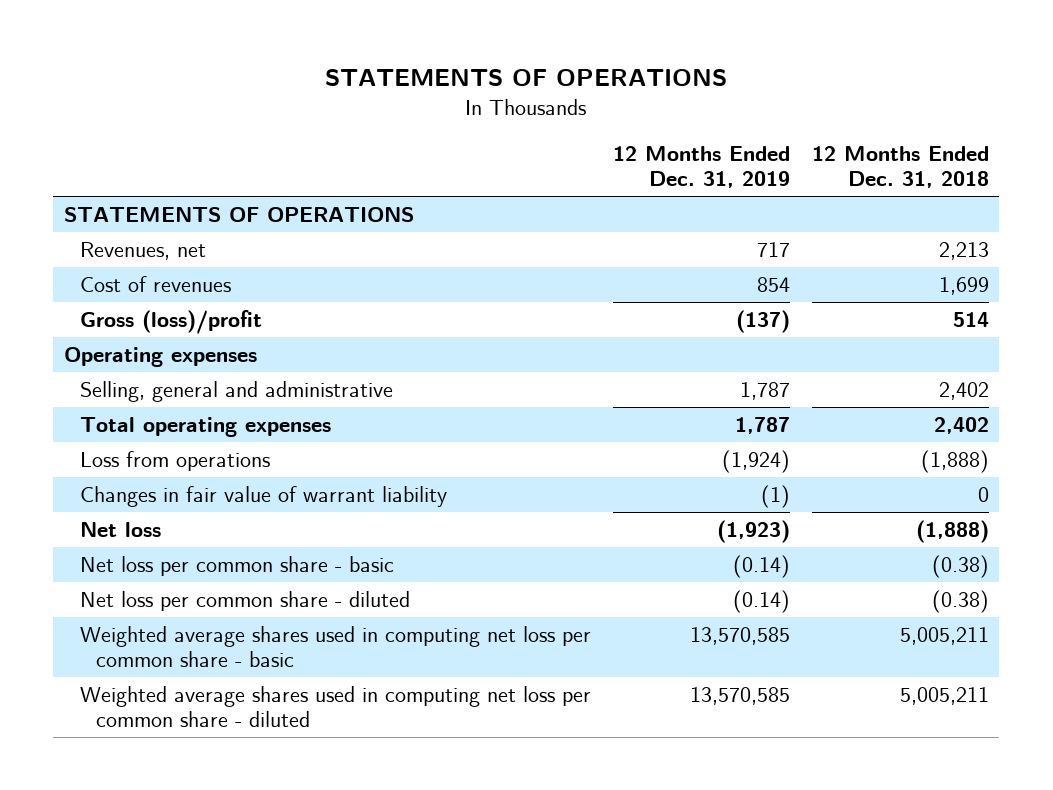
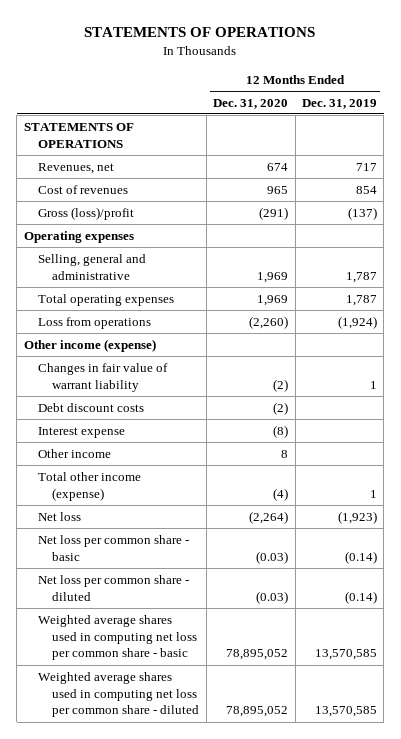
[811,146,989,189] 12 Months Ended Dec. 31, 2018 -> none
none -> [213,98,289,109] Dec. 31, 2020
none -> [23,338,156,352] Other income (expense)
[760,484,790,508] (1) -> [369,380,377,389] 1
none -> [37,402,144,412] Debt discount costs
none -> [37,426,125,438] Interest expense
none -> [37,448,111,458] Other income
none -> [37,471,141,501] Total other income (expense)

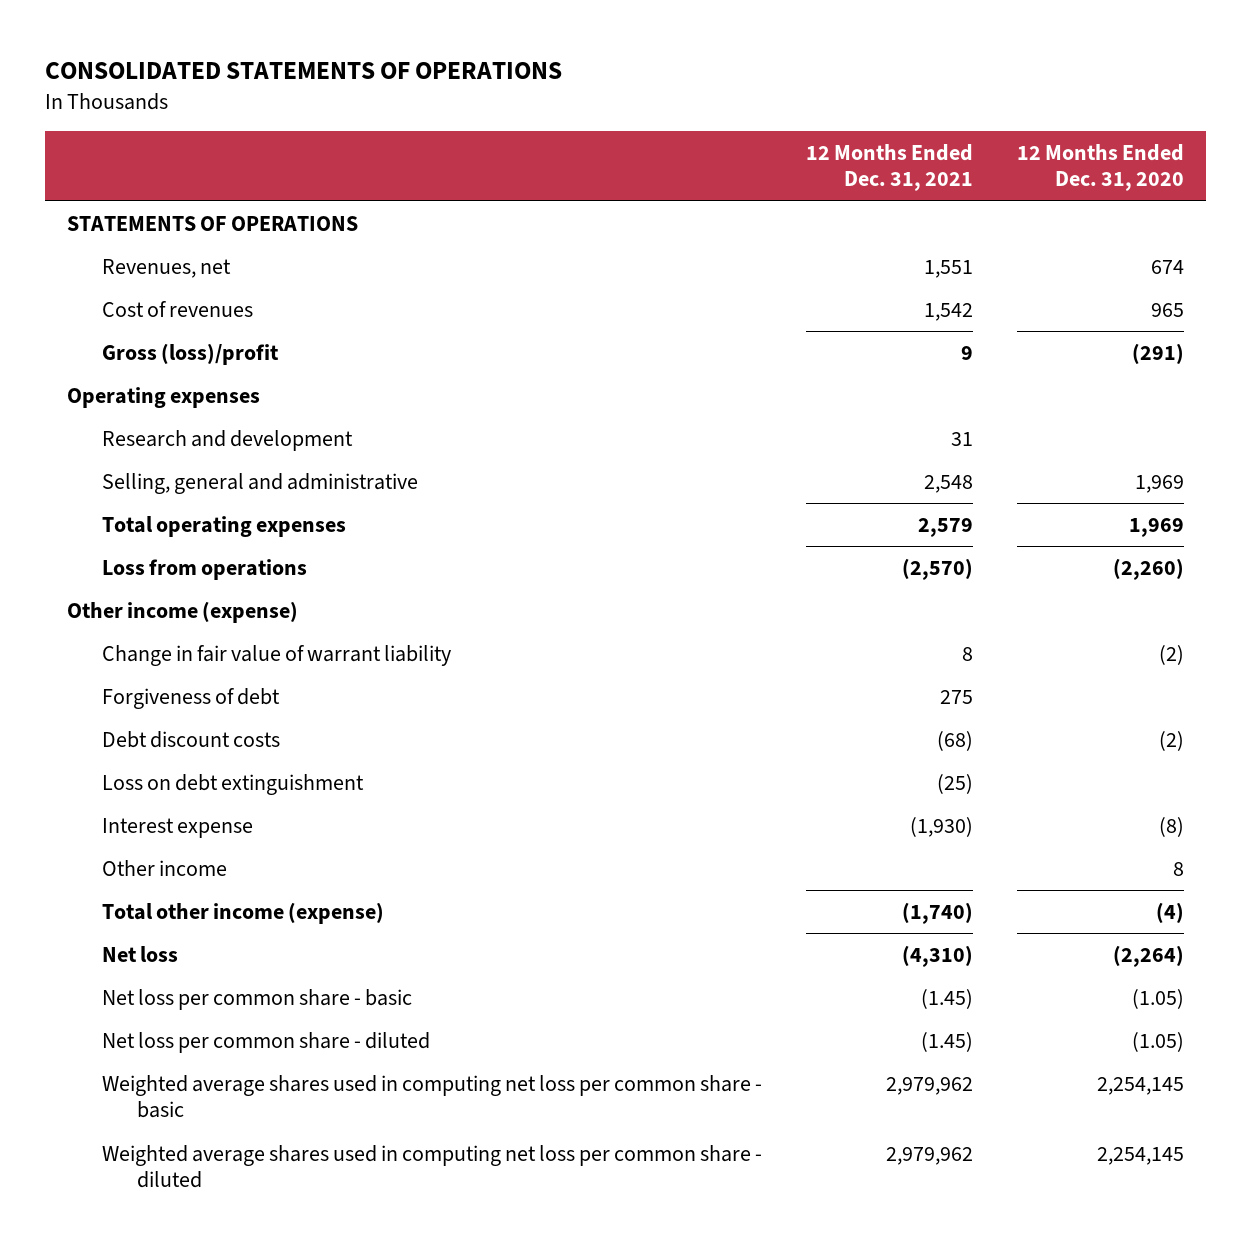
[84,27,316,38] STATEMENTS OF OPERATIONS -> [45,62,563,80] CONSOLIDATED STATEMENTS OF OPERATIONS
[301,98,377,109] Dec. 31, 2019 -> none
none -> [805,143,973,192] 12 Months Ended Dec. 31, 2021
none -> [101,429,353,451] Research and development
[37,362,168,392] Changes in fair value of warrant liability -> [101,644,451,666] Change in fair value of warrant liability
none -> [101,687,280,709] Forgiveness of debt
none -> [101,773,364,795] Loss on debt extinguishment
[256,550,289,564] (0.03) -> [1131,988,1184,1009] (1.05)
[256,590,289,604] (0.03) -> [1131,1031,1184,1052] (1.05)
[226,649,289,661] 78,895,052 -> [1096,1076,1184,1095] 2,254,145
[226,706,289,718] 78,895,052 -> [1096,1146,1184,1165] 2,254,145

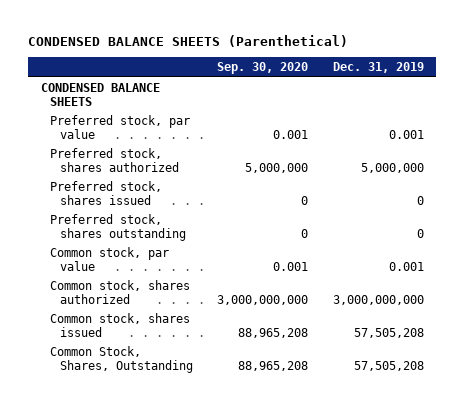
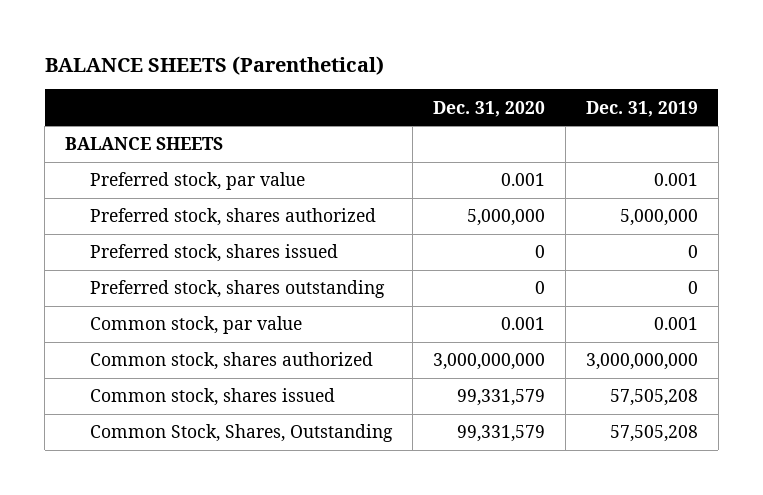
[28,35,349,48] CONDENSED BALANCE SHEETS (Parenthetical) -> [44,55,384,75] BALANCE SHEETS (Parenthetical)
[217,62,309,75] Sep. 30, 2020 -> none
none -> [432,100,545,117] Dec. 31, 2020
[40,82,160,106] CONDENSED BALANCE SHEETS -> [65,137,224,151] BALANCE SHEETS

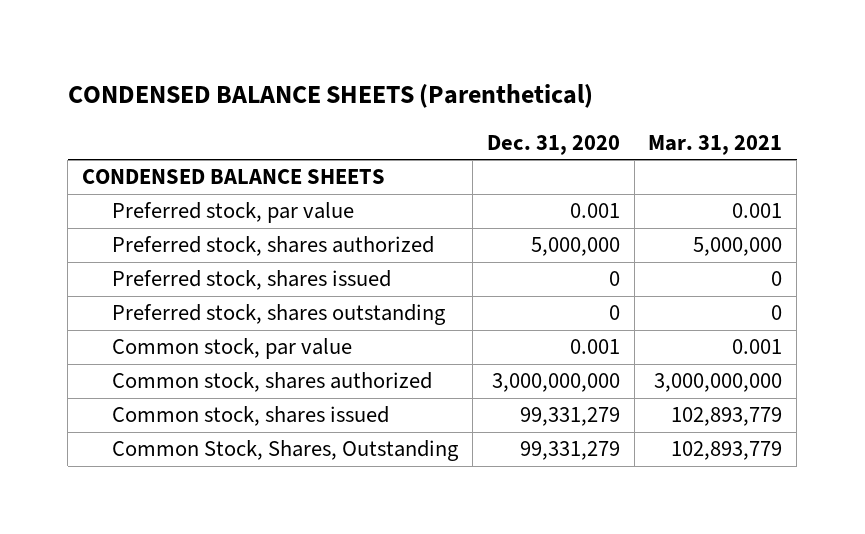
[44,55,384,75] BALANCE SHEETS (Parenthetical) -> [67,83,593,108] CONDENSED BALANCE SHEETS (Parenthetical)
[585,100,698,117] Dec. 31, 2019 -> none
none -> [648,134,783,155] Mar. 31, 2021
[65,137,224,151] BALANCE SHEETS -> [82,169,386,185] CONDENSED BALANCE SHEETS
[456,389,545,407] 99,331,579 -> [519,407,620,427] 99,331,279
[456,425,545,443] 99,331,579 -> [519,441,620,461] 99,331,279

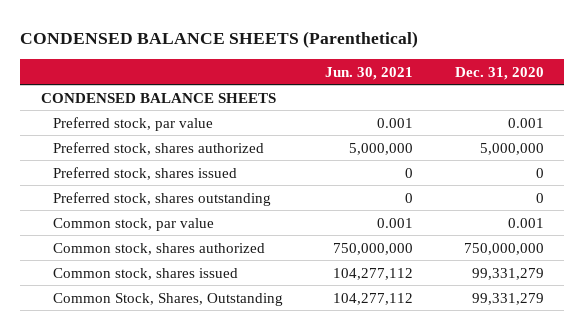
[648,134,783,155] Mar. 31, 2021 -> none
none -> [324,66,413,80] Jun. 30, 2021
[491,373,620,393] 3,000,000,000 -> [463,242,544,255] 750,000,000

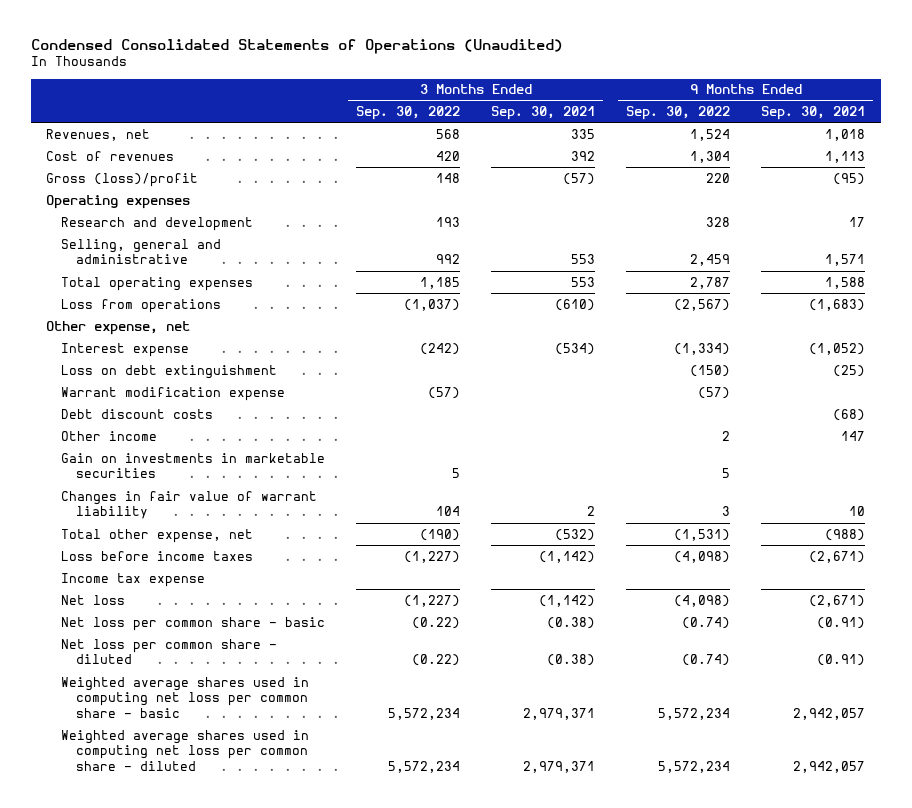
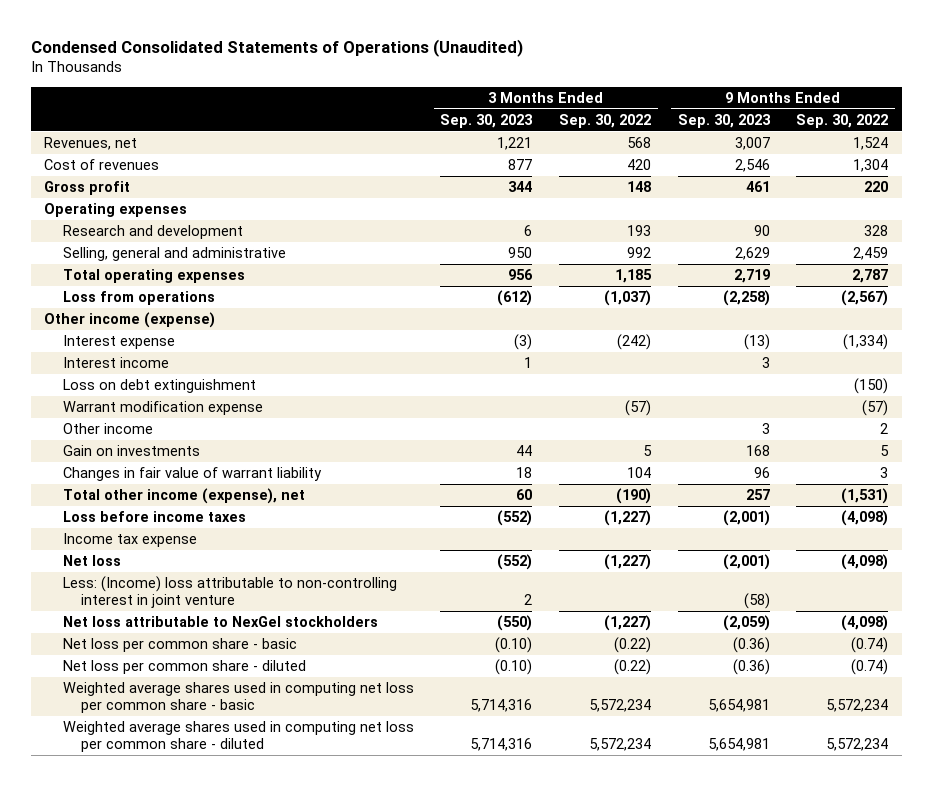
[491,106,596,121] Sep. 30, 2021 -> none
[761,106,866,121] Sep. 30, 2021 -> none
none -> [440,113,534,128] Sep. 30, 2023
none -> [677,113,771,128] Sep. 30, 2023
[46,172,199,187] Gross (loss)/profit -> [44,181,131,196] Gross profit
[46,320,191,335] Other expense, net -> [44,312,216,329] Other income (expense)
none -> [62,357,169,369] Interest income
[60,408,213,419] Debt discount costs -> none
[60,452,325,479] Gain on investments in marketable securities -> [62,445,200,457] Gain on investments
[60,528,253,543] Total other expense, net -> [62,488,305,505] Total other income (expense), net
none -> [62,576,397,608] Less: (Income) loss attributable to non-controlling interest in joint venture
none -> [62,616,378,628] Net loss attributable to NexGel stockholders

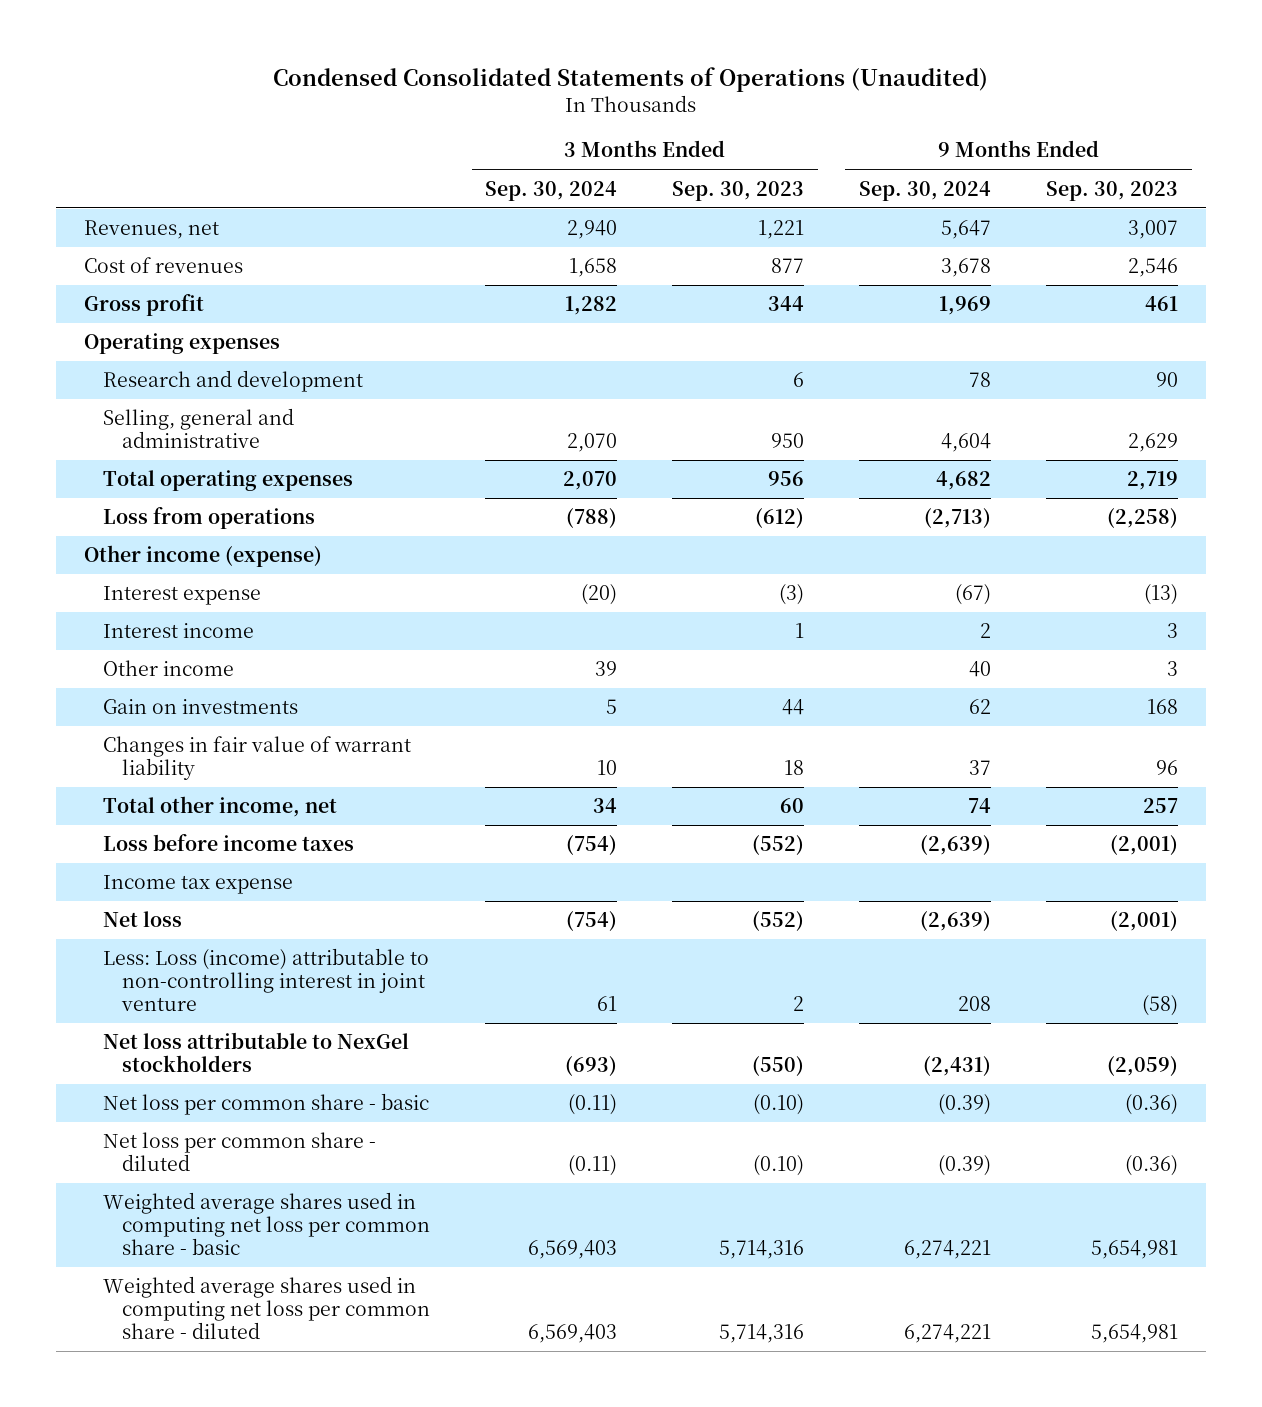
[559,113,652,128] Sep. 30, 2022 -> none
[796,113,889,128] Sep. 30, 2022 -> none
none -> [485,180,618,201] Sep. 30, 2024
none -> [859,180,992,201] Sep. 30, 2024
[62,379,256,394] Loss on debt extinguishment -> none
[62,401,263,416] Warrant modification expense -> none
[62,488,305,505] Total other income (expense), net -> [103,796,338,818] Total other income, net
[62,576,397,608] Less: (Income) loss attributable to non-controlling interest in joint venture -> [103,948,430,1011] Less: Loss (income) attributable to non-controlling interest in joint venture

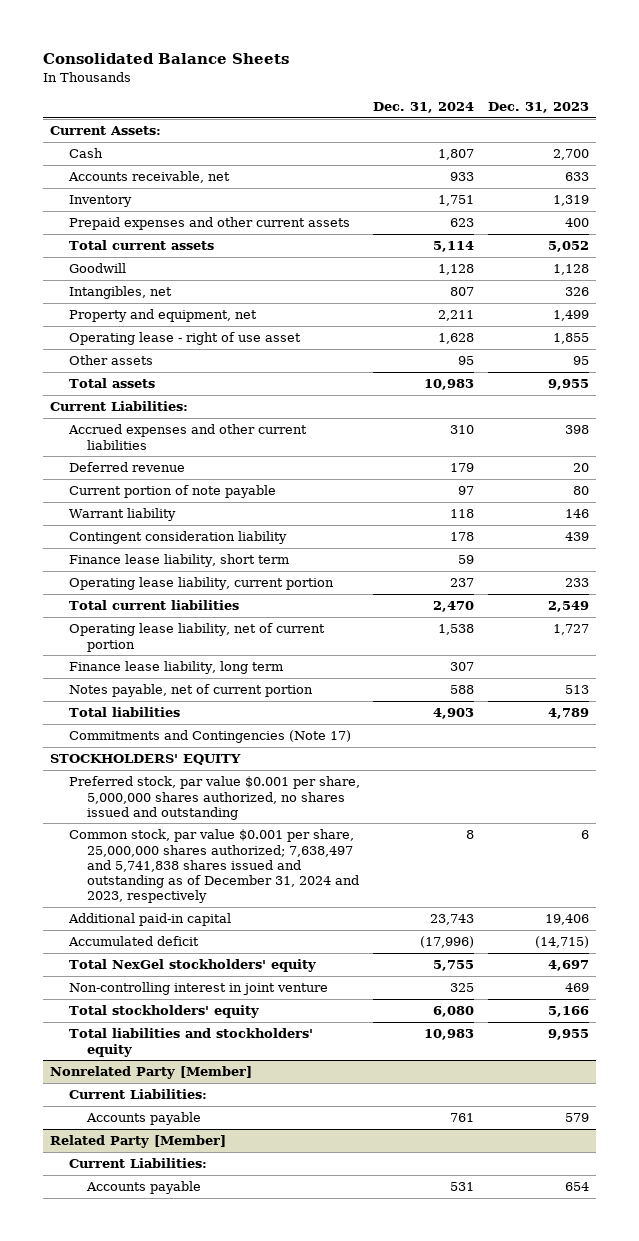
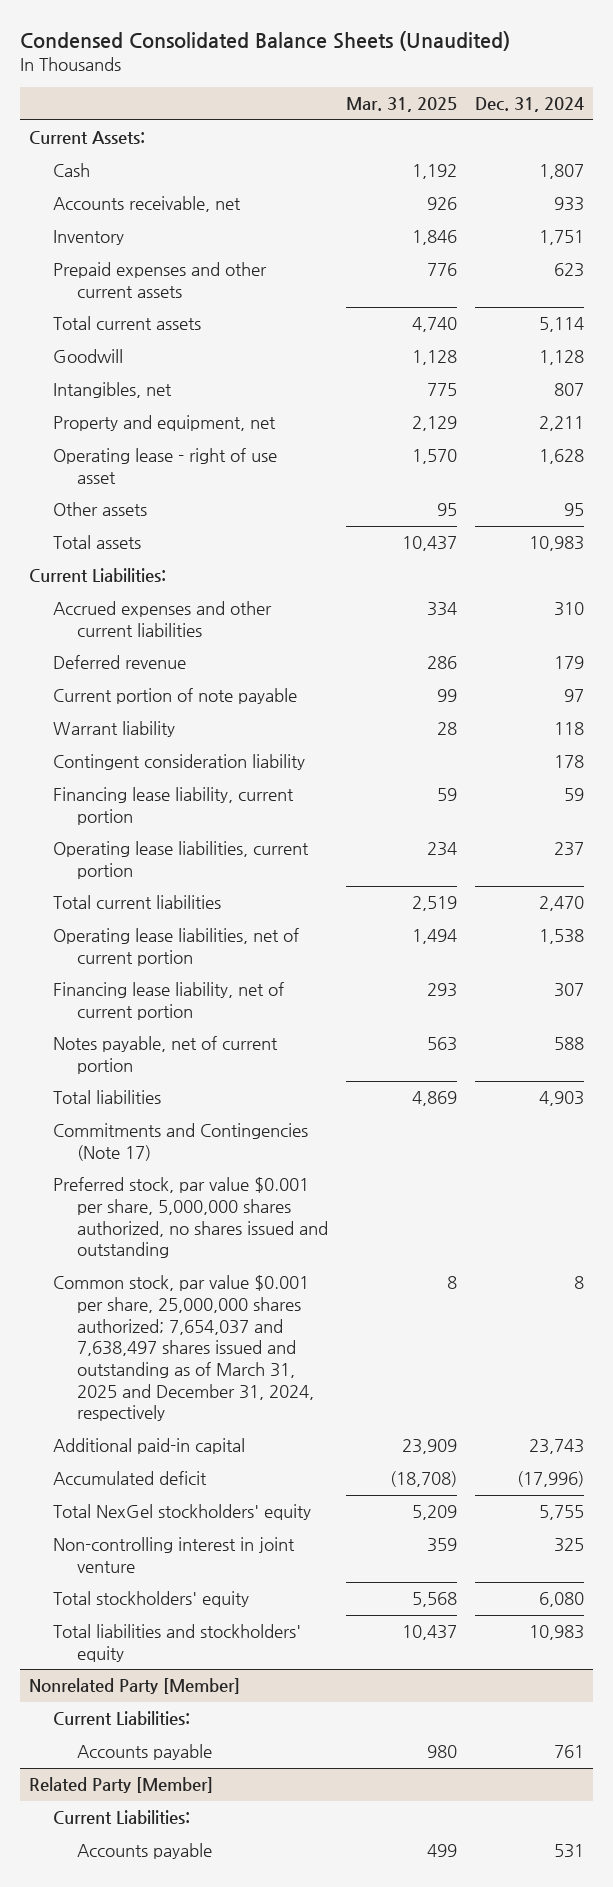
[43,52,290,64] Consolidated Balance Sheets -> [20,30,511,51] Condensed Consolidated Balance Sheets (Unaudited)
[487,101,589,113] Dec. 31, 2023 -> none
none -> [346,97,458,113] Mar. 31, 2025
[68,554,289,568] Finance lease liability, short term -> [53,787,295,826] Financing lease liability, current portion
[68,577,334,591] Operating lease liability, current portion -> [53,841,310,880] Operating lease liabilities, current portion
[68,623,325,652] Operating lease liability, net of current portion -> [53,928,300,967] Operating lease liabilities, net of current portion
[68,661,283,675] Finance lease liability, long term -> [53,982,285,1021] Financing lease liability, net of current portion
[50,754,242,766] STOCKHOLDERS' EQUITY -> none
[68,829,360,904] Common stock, par value $0.001 per share, 25,000,000 shares authorized; 7,638,497 and 5,741,838 shares issued and outstanding as of December 31, 2024 and 2023, respectively -> [53,1275,315,1422] Common stock, par value $0.001 per share, 25,000,000 shares authorized; 7,654,037 and 7,638,497 shares issued and outstanding as of March 31, 2025 and December 31, 2024, respectively

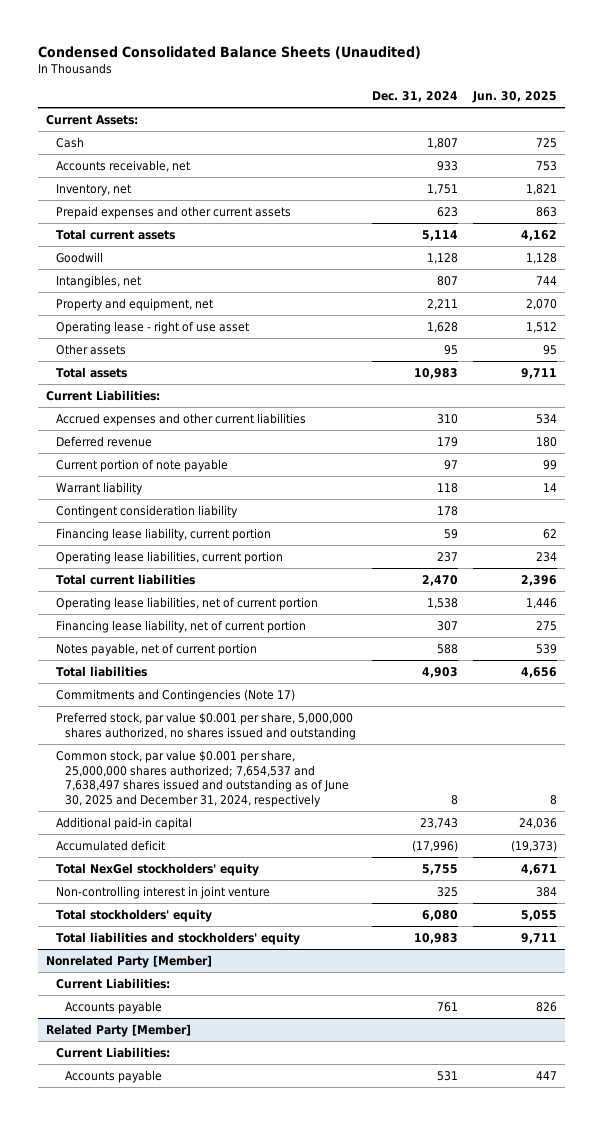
[346,97,458,113] Mar. 31, 2025 -> none
none -> [472,91,558,104] Jun. 30, 2025
[53,230,125,246] Inventory -> [55,183,131,196] Inventory, net
[53,1275,315,1422] Common stock, par value $0.001 per share, 25,000,000 shares authorized; 7,654,037 and 7,638,497 shares issued and outstanding as of March 31, 2025 and December 31, 2024, respectively -> [55,749,350,807] Common stock, par value $0.001 per share, 25,000,000 shares authorized; 7,654,537 and 7,638,497 shares issued and outstanding as of June 30, 2025 and December 31, 2024, respectively

